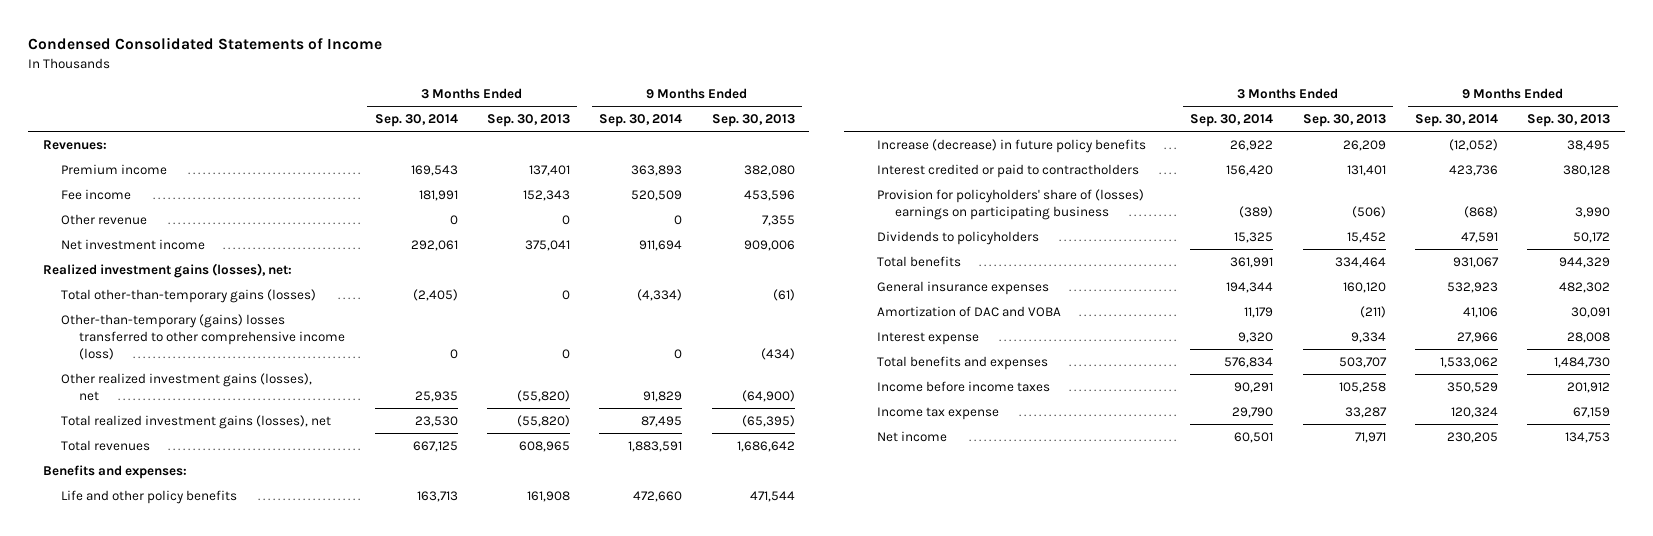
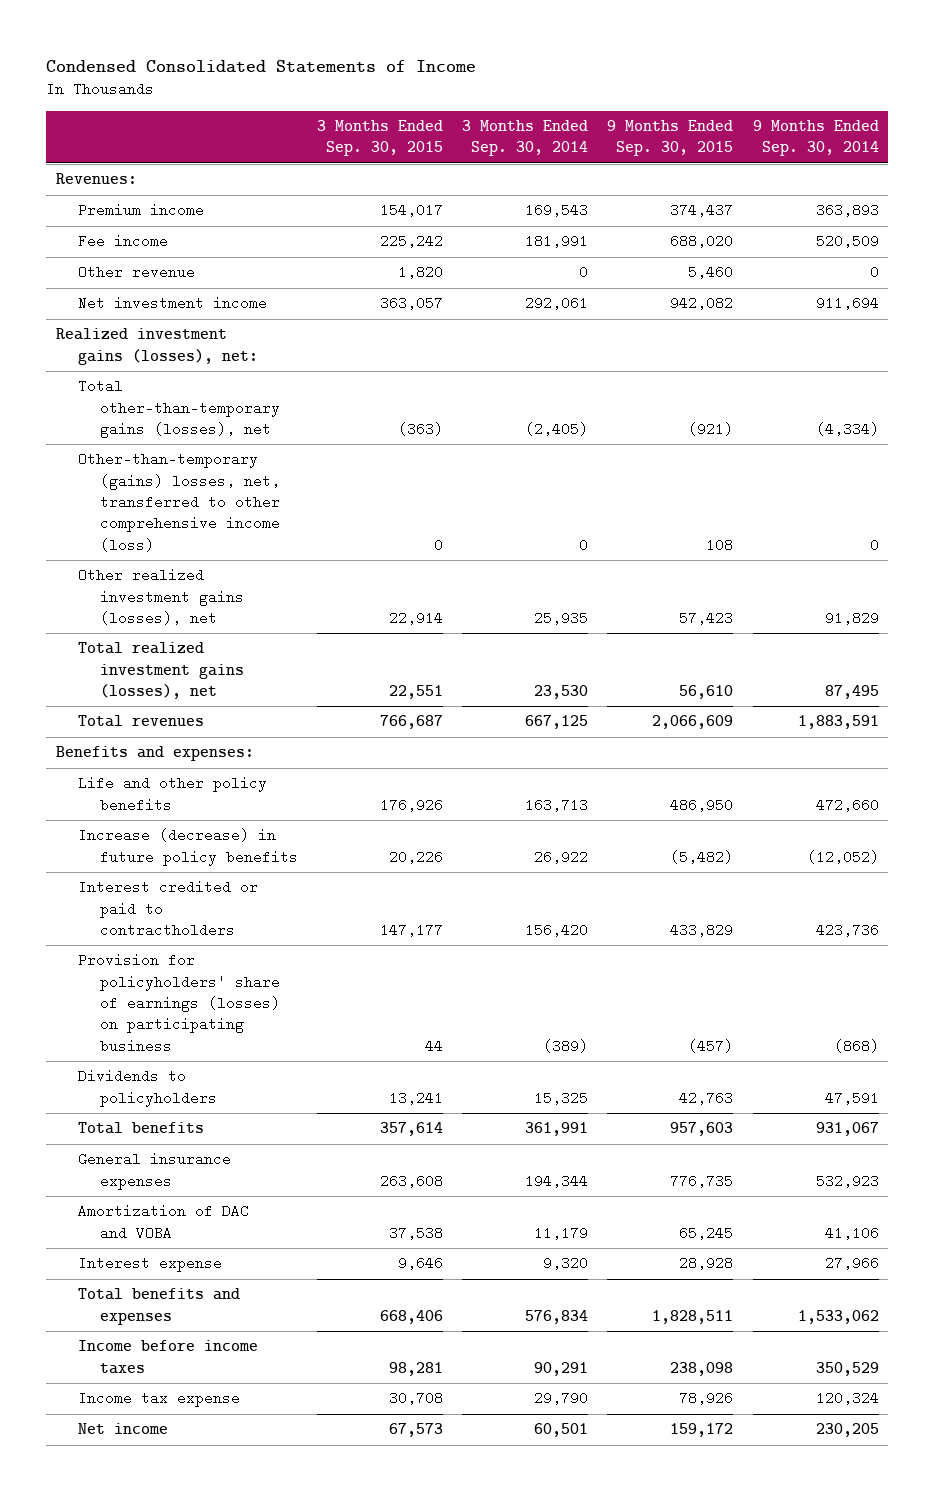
[486,113,570,127] Sep. 30, 2013 -> none
[711,113,795,127] Sep. 30, 2013 -> none
none -> [316,119,443,157] 3 Months Ended Sep. 30, 2015
none -> [607,119,734,157] 9 Months Ended Sep. 30, 2015
[60,288,316,303] Total other-than-temporary gains (losses) -> [77,379,280,439] Total other-than-temporary gains (losses), net
[60,313,346,361] Other-than-temporary (gains) losses transferred to other comprehensive income (loss) -> [77,452,280,552] Other-than-temporary (gains) losses, net, transferred to other comprehensive income (loss)
[876,188,1144,220] Provision for policyholders' share of (losses) earnings on participating business -> [77,953,280,1053] Provision for policyholders' share of earnings (losses) on participating business

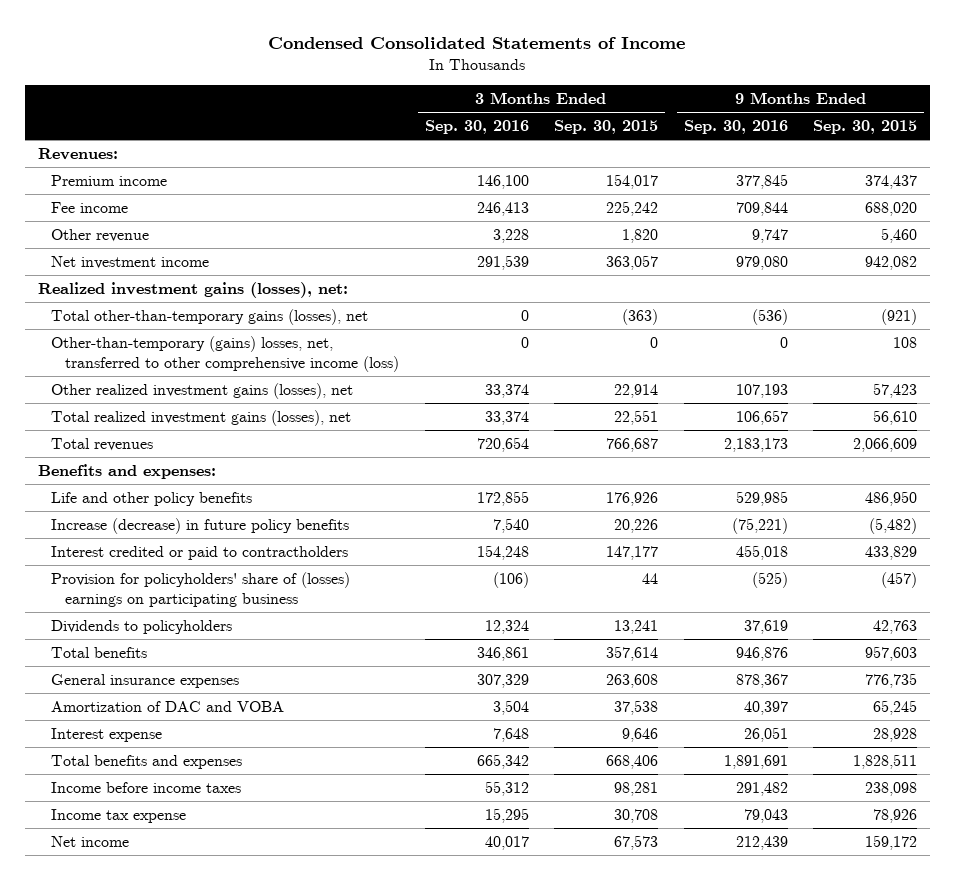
[462,119,589,157] 3 Months Ended Sep. 30, 2014 -> none
[752,119,879,157] 9 Months Ended Sep. 30, 2014 -> none
none -> [424,120,529,135] Sep. 30, 2016
none -> [683,120,788,135] Sep. 30, 2016
[77,953,280,1053] Provision for policyholders' share of earnings (losses) on participating business -> [51,571,351,607] Provision for policyholders' share of (losses) earnings on participating business

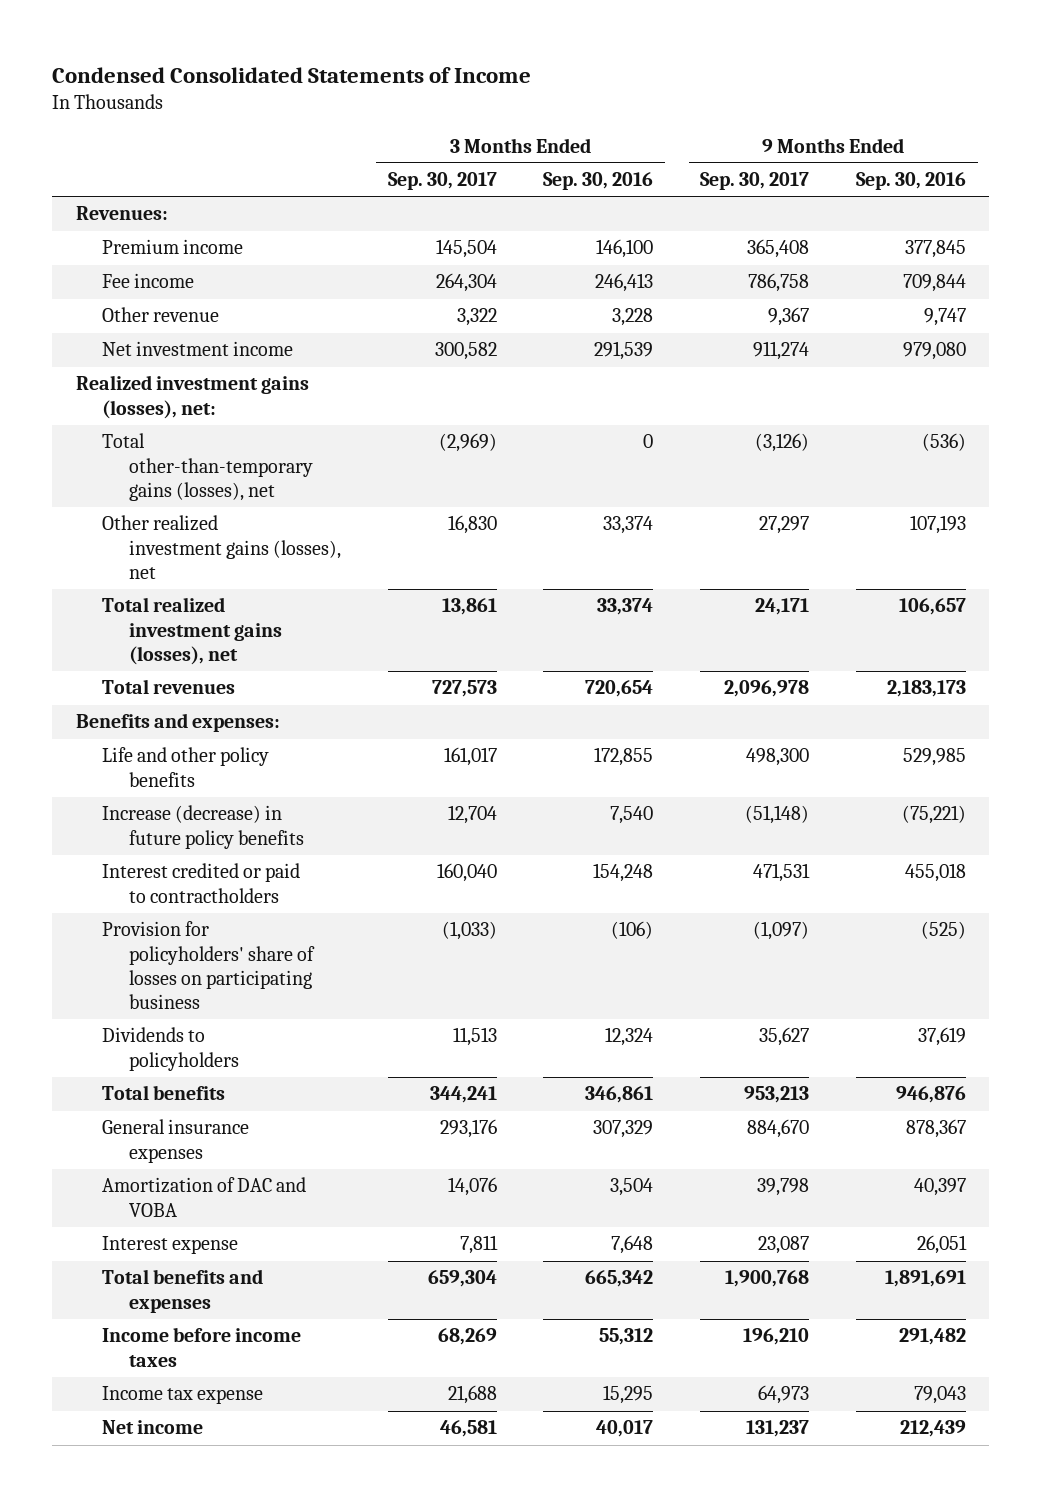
[554,120,659,135] Sep. 30, 2015 -> none
[813,120,918,135] Sep. 30, 2015 -> none
none -> [387,172,497,191] Sep. 30, 2017
none -> [700,172,810,191] Sep. 30, 2017
[51,335,399,372] Other-than-temporary (gains) losses, net, transferred to other comprehensive income (loss) -> none
[51,571,351,607] Provision for policyholders' share of (losses) earnings on participating business -> [102,921,315,1009] Provision for policyholders' share of losses on participating business

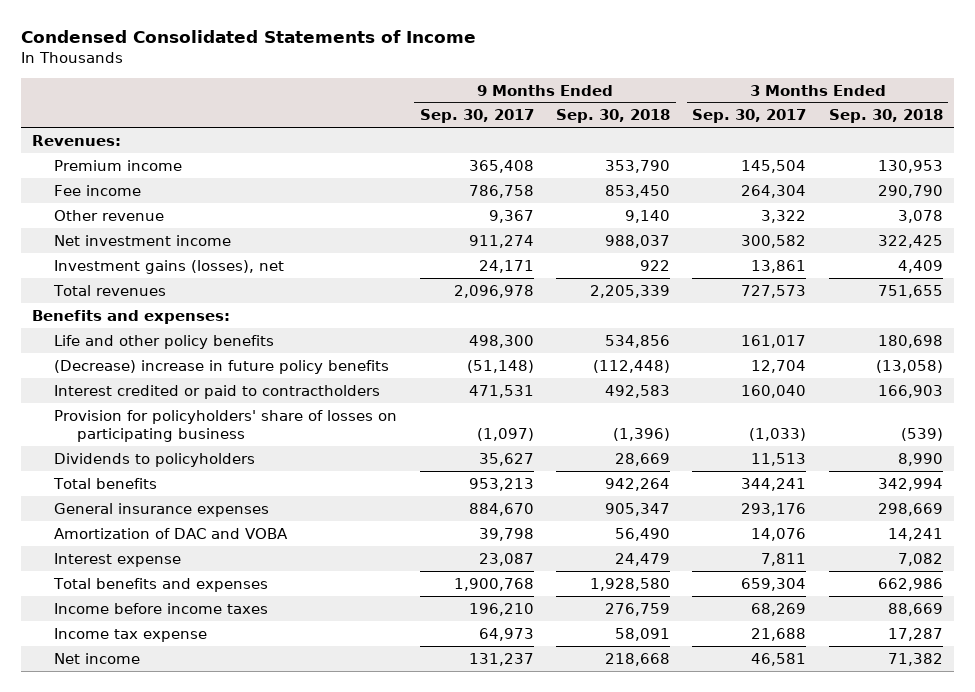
[543,172,654,191] Sep. 30, 2016 -> none
[856,172,967,191] Sep. 30, 2016 -> none
none -> [556,109,671,124] Sep. 30, 2018
none -> [828,109,943,124] Sep. 30, 2018
[75,375,309,419] Realized investment gains (losses), net: -> none
[102,433,313,501] Total other-than-temporary gains (losses), net -> none
[102,515,341,579] Other realized investment gains (losses), net -> none
[102,597,282,665] Total realized investment gains (losses), net -> [54,259,285,274] Investment gains (losses), net
[102,805,304,849] Increase (decrease) in future policy benefits -> [54,359,390,374] (Decrease) increase in future policy benefits

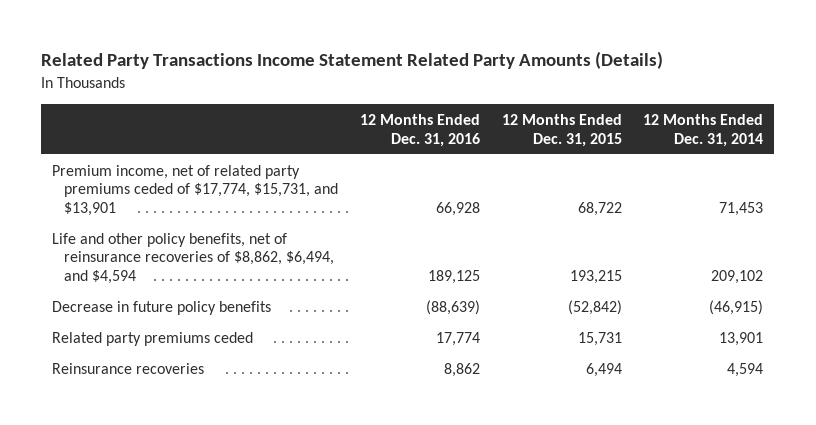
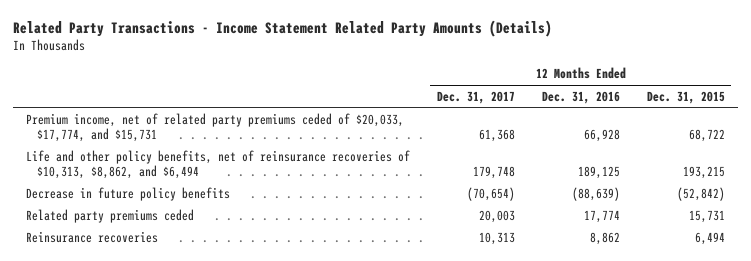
[41,51,664,70] Related Party Transactions Income Statement Related Party Amounts (Details) -> [12,19,552,37] Related Party Transactions - Income Statement Related Party Amounts (Details)
[643,113,764,147] 12 Months Ended Dec. 31, 2014 -> none
none -> [436,90,515,104] Dec. 31, 2017
[52,164,339,217] Premium income, net of related party premiums ceded of $17,774, $15,731, and $13,901 -> [26,112,405,142] Premium income, net of related party premiums ceded of $20,033, $17,774, and $15,731
[52,232,335,285] Life and other policy benefits, net of reinsurance recoveries of $8,862, $6,494, and $4,594 -> [26,149,411,179] Life and other policy benefits, net of reinsurance recoveries of $10,313, $8,862, and $6,494

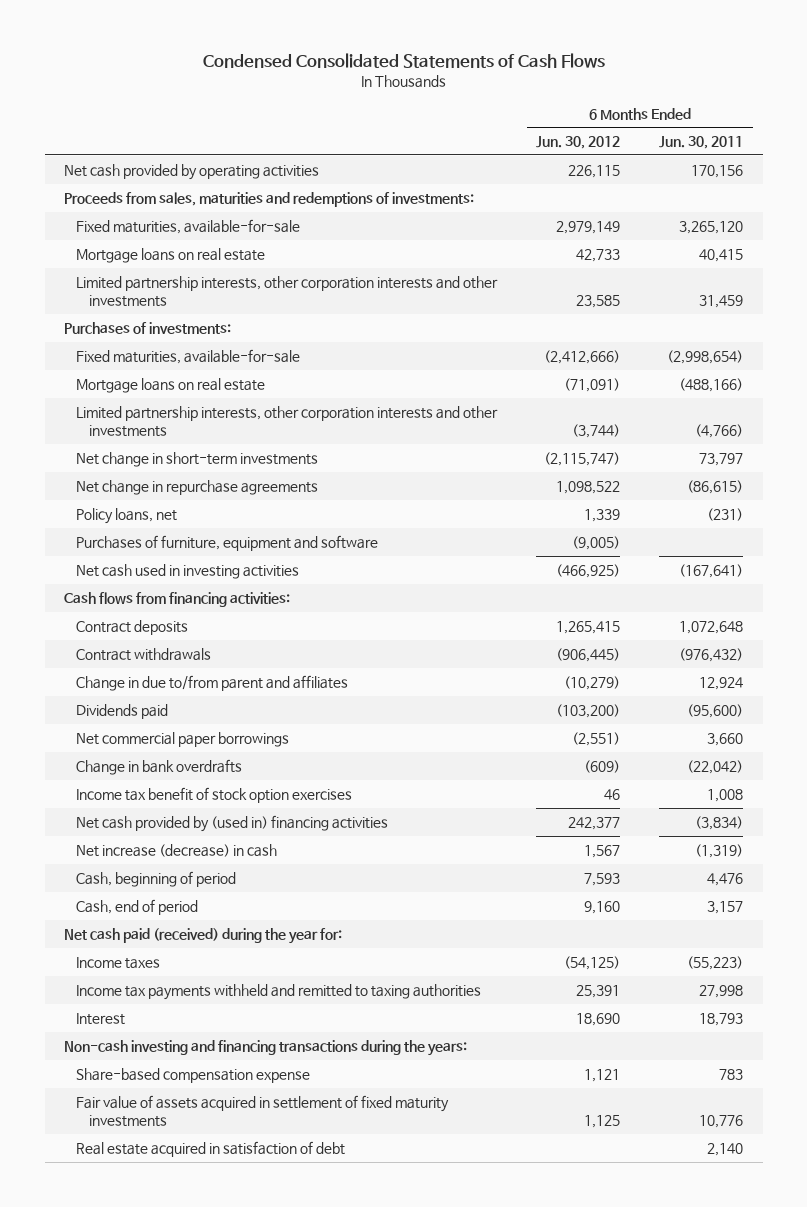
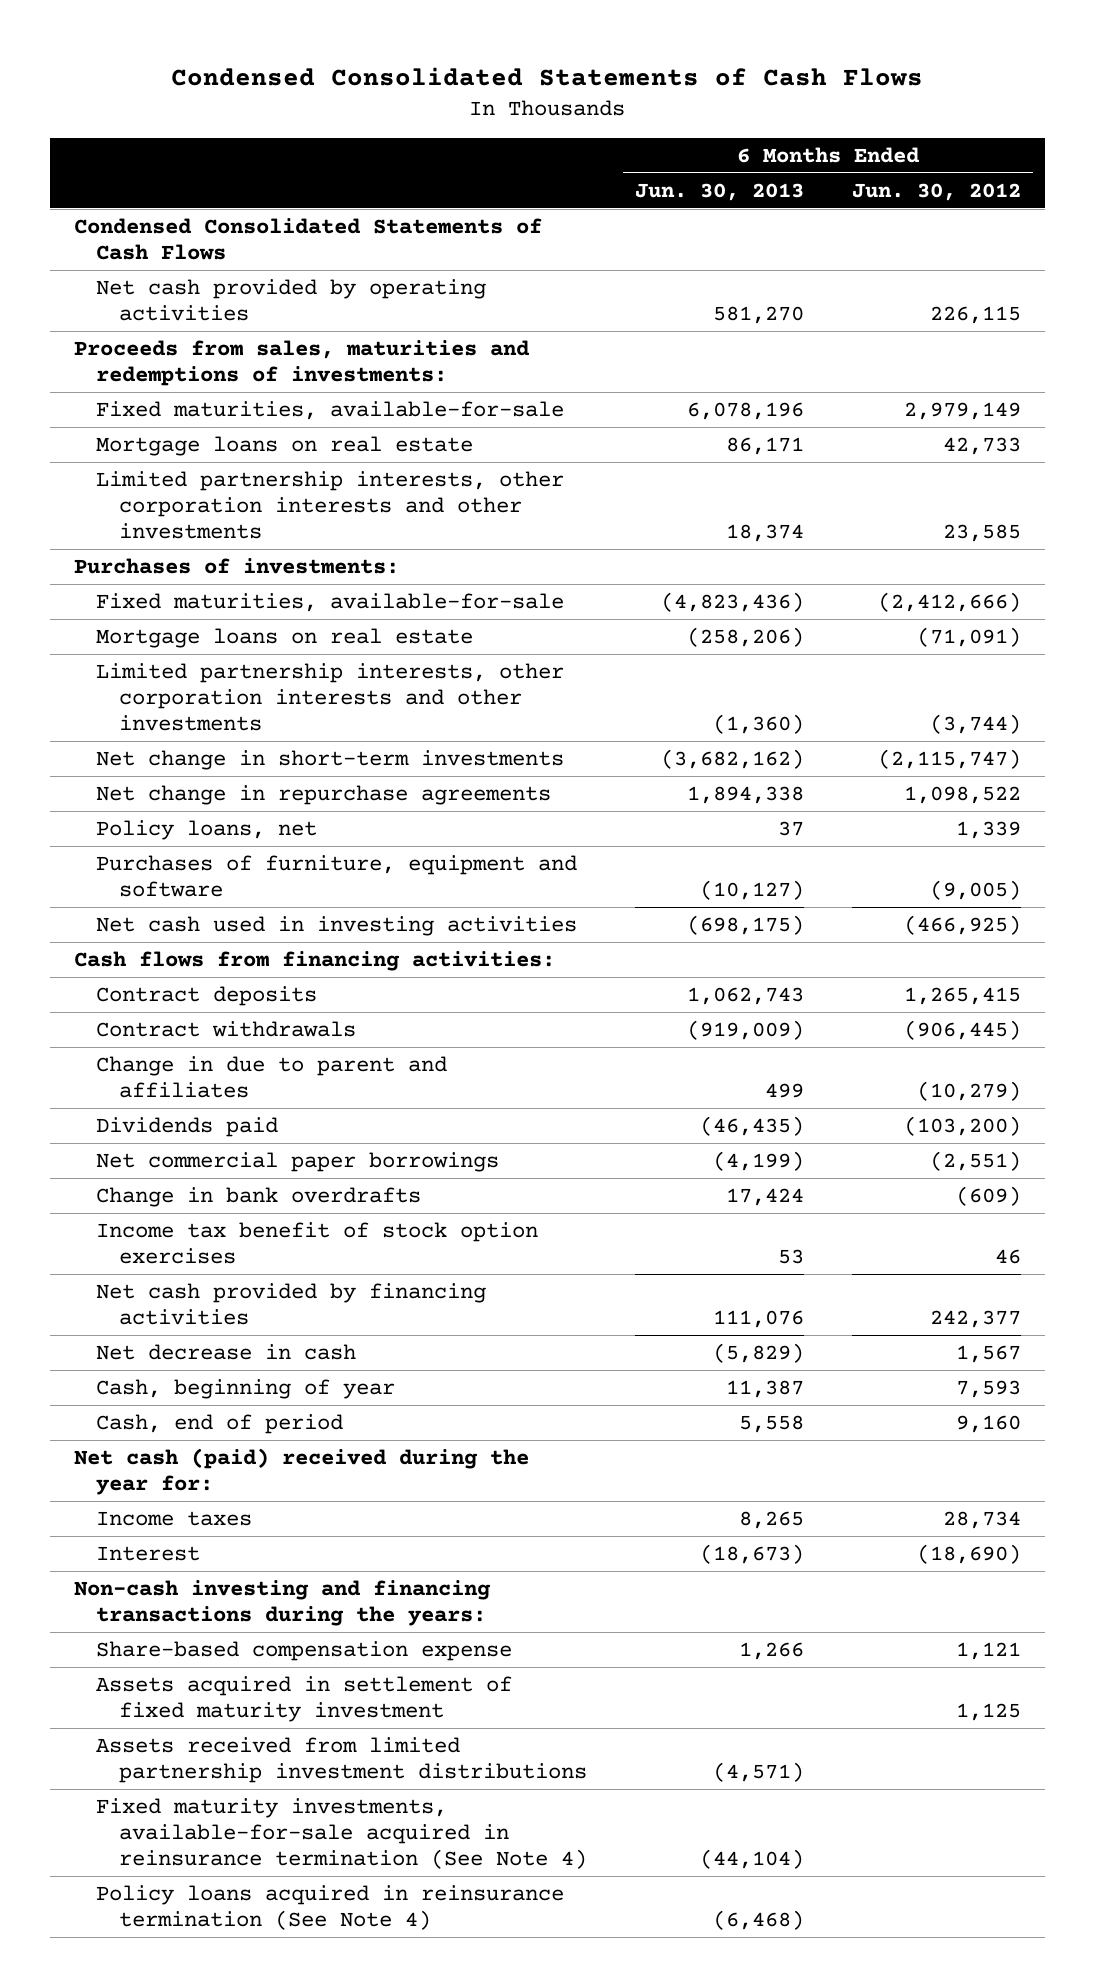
[659,136,744,150] Jun. 30, 2011 -> none
none -> [634,182,804,201] Jun. 30, 2013
none -> [73,218,542,261] Condensed Consolidated Statements of Cash Flows
[76,674,349,691] Change in due to/from parent and affiliates -> [96,1056,448,1099] Change in due to parent and affiliates
[76,814,389,832] Net cash provided by (used in) financing activities -> [96,1283,487,1326] Net cash provided by financing activities
[76,843,278,857] Net increase (decrease) in cash -> [96,1344,357,1361] Net decrease in cash
[76,870,237,887] Cash, beginning of period -> [96,1379,396,1400] Cash, beginning of year
[76,983,482,1000] Income tax payments withheld and remitted to taxing authorities -> none
[63,927,342,944] Net cash paid (received) during the year for: -> [73,1448,529,1496] Net cash (paid) received during the year for:
[564,955,621,970] (54,125) -> [942,1511,1021,1530] 28,734
[576,1012,621,1026] 18,690 -> [916,1544,1021,1565] (18,690)
[76,1140,346,1157] Real estate acquired in satisfaction of debt -> none
[76,1094,450,1128] Fair value of assets acquired in settlement of fixed maturity investments -> [96,1676,513,1723] Assets acquired in settlement of fixed maturity investment
none -> [96,1737,587,1784] Assets received from limited partnership investment distributions
none -> [96,1798,587,1870] Fixed maturity investments, available-for-sale acquired in reinsurance termination (See Note 4)
none -> [96,1885,565,1931] Policy loans acquired in reinsurance termination (See Note 4)

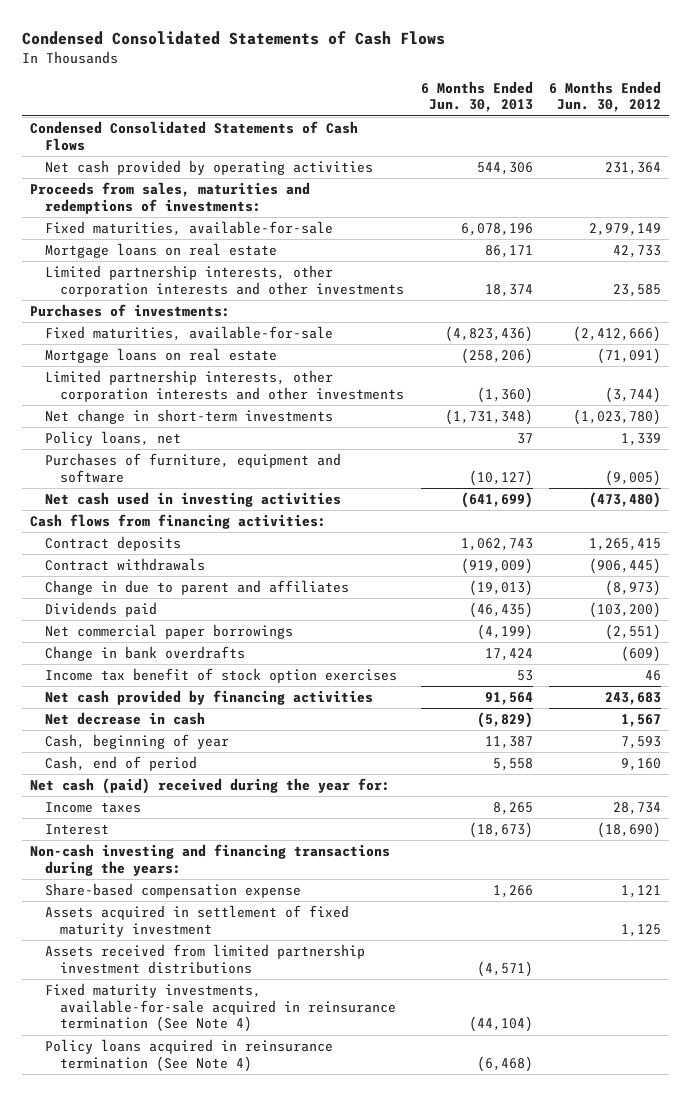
[712,306,804,325] 581,270 -> [476,162,533,176] 544,306
[929,306,1021,325] 226,115 -> [604,162,661,176] 231,364
[96,785,552,806] Net change in repurchase agreements -> none
[660,749,804,770] (3,682,162) -> [444,409,533,426] (1,731,348)
[877,749,1021,770] (2,115,747) -> [572,409,661,426] (1,023,780)
[686,915,804,936] (698,175) -> [460,492,533,509] (641,699)
[903,915,1021,936] (466,925) -> [588,492,661,509] (473,480)
[764,1083,804,1099] 499 -> [468,580,533,597] (19,013)
[916,1081,1021,1102] (10,279) -> [604,580,661,597] (8,973)
[712,1310,804,1329] 111,076 -> [484,692,533,706] 91,564
[929,1310,1021,1329] 242,377 -> [604,692,661,706] 243,683

